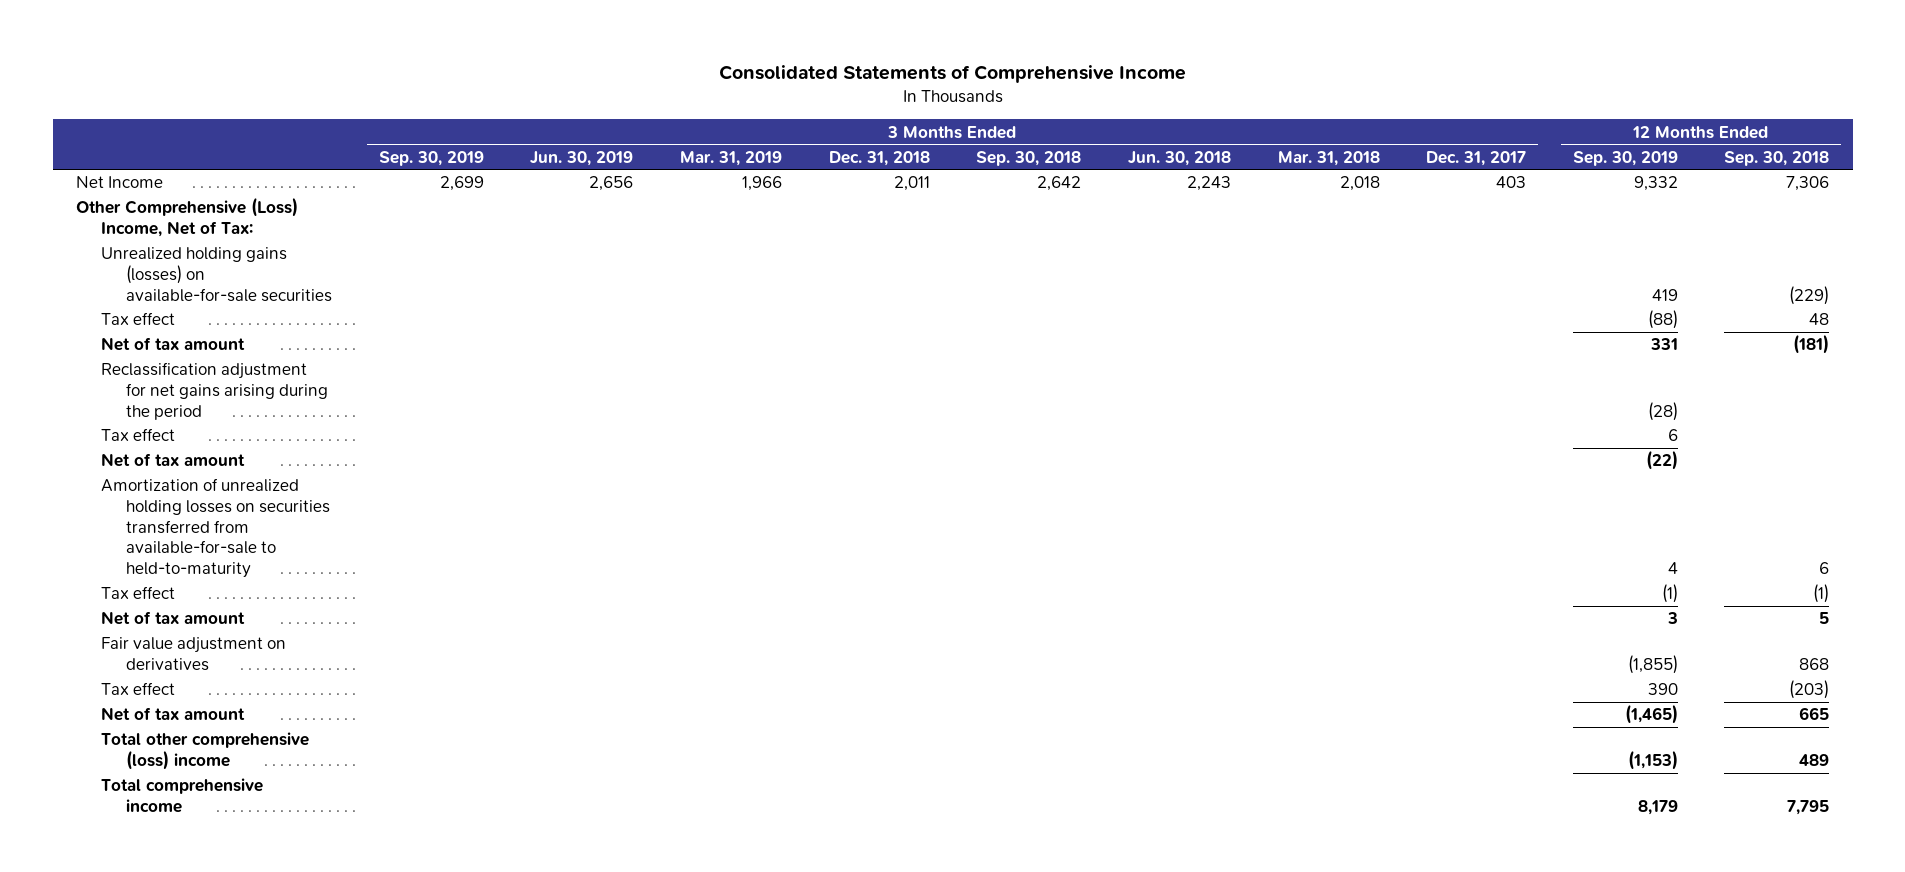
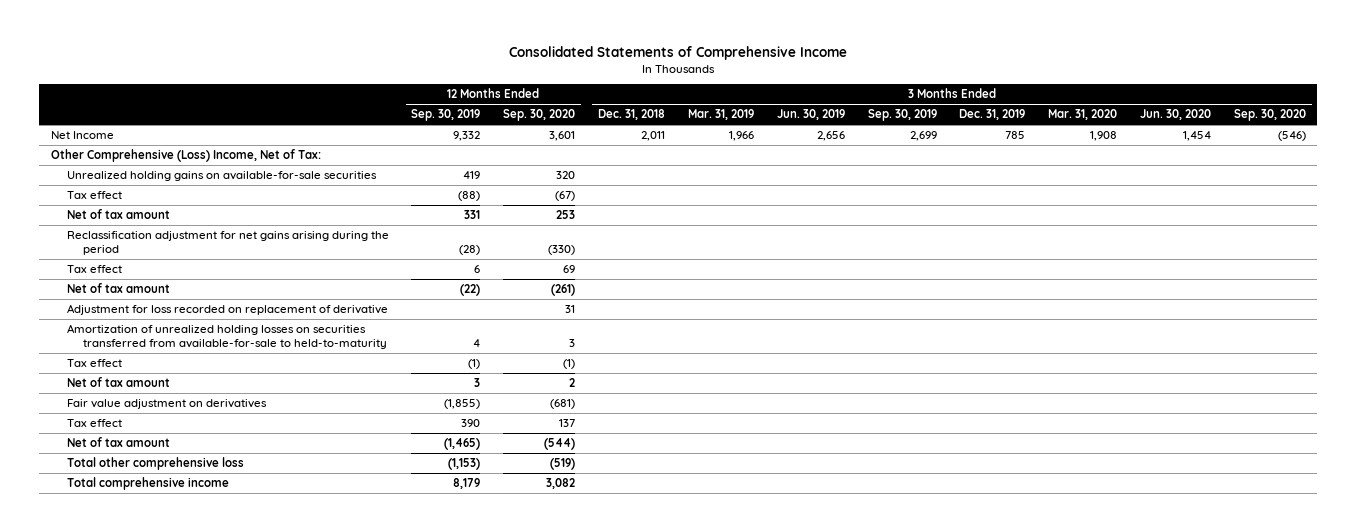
[976,150,1082,166] Sep. 30, 2018 -> none
[1127,150,1231,166] Jun. 30, 2018 -> none
[1277,150,1380,166] Mar. 31, 2018 -> none
[1426,150,1527,166] Dec. 31, 2017 -> none
[1724,150,1830,166] Sep. 30, 2018 -> none
none -> [503,109,576,122] Sep. 30, 2020
none -> [959,109,1026,121] Dec. 31, 2019
none -> [1048,109,1118,121] Mar. 31, 2020
none -> [1140,109,1212,121] Jun. 30, 2020
none -> [1233,109,1306,122] Sep. 30, 2020
[101,247,333,302] Unrealized holding gains (losses) on available-for-sale securities -> [66,171,377,182] Unrealized holding gains on available-for-sale securities
none -> [66,304,388,316] Adjustment for loss recorded on replacement of derivative
[101,732,310,771] Total other comprehensive (loss) income -> [66,457,244,471] Total other comprehensive loss

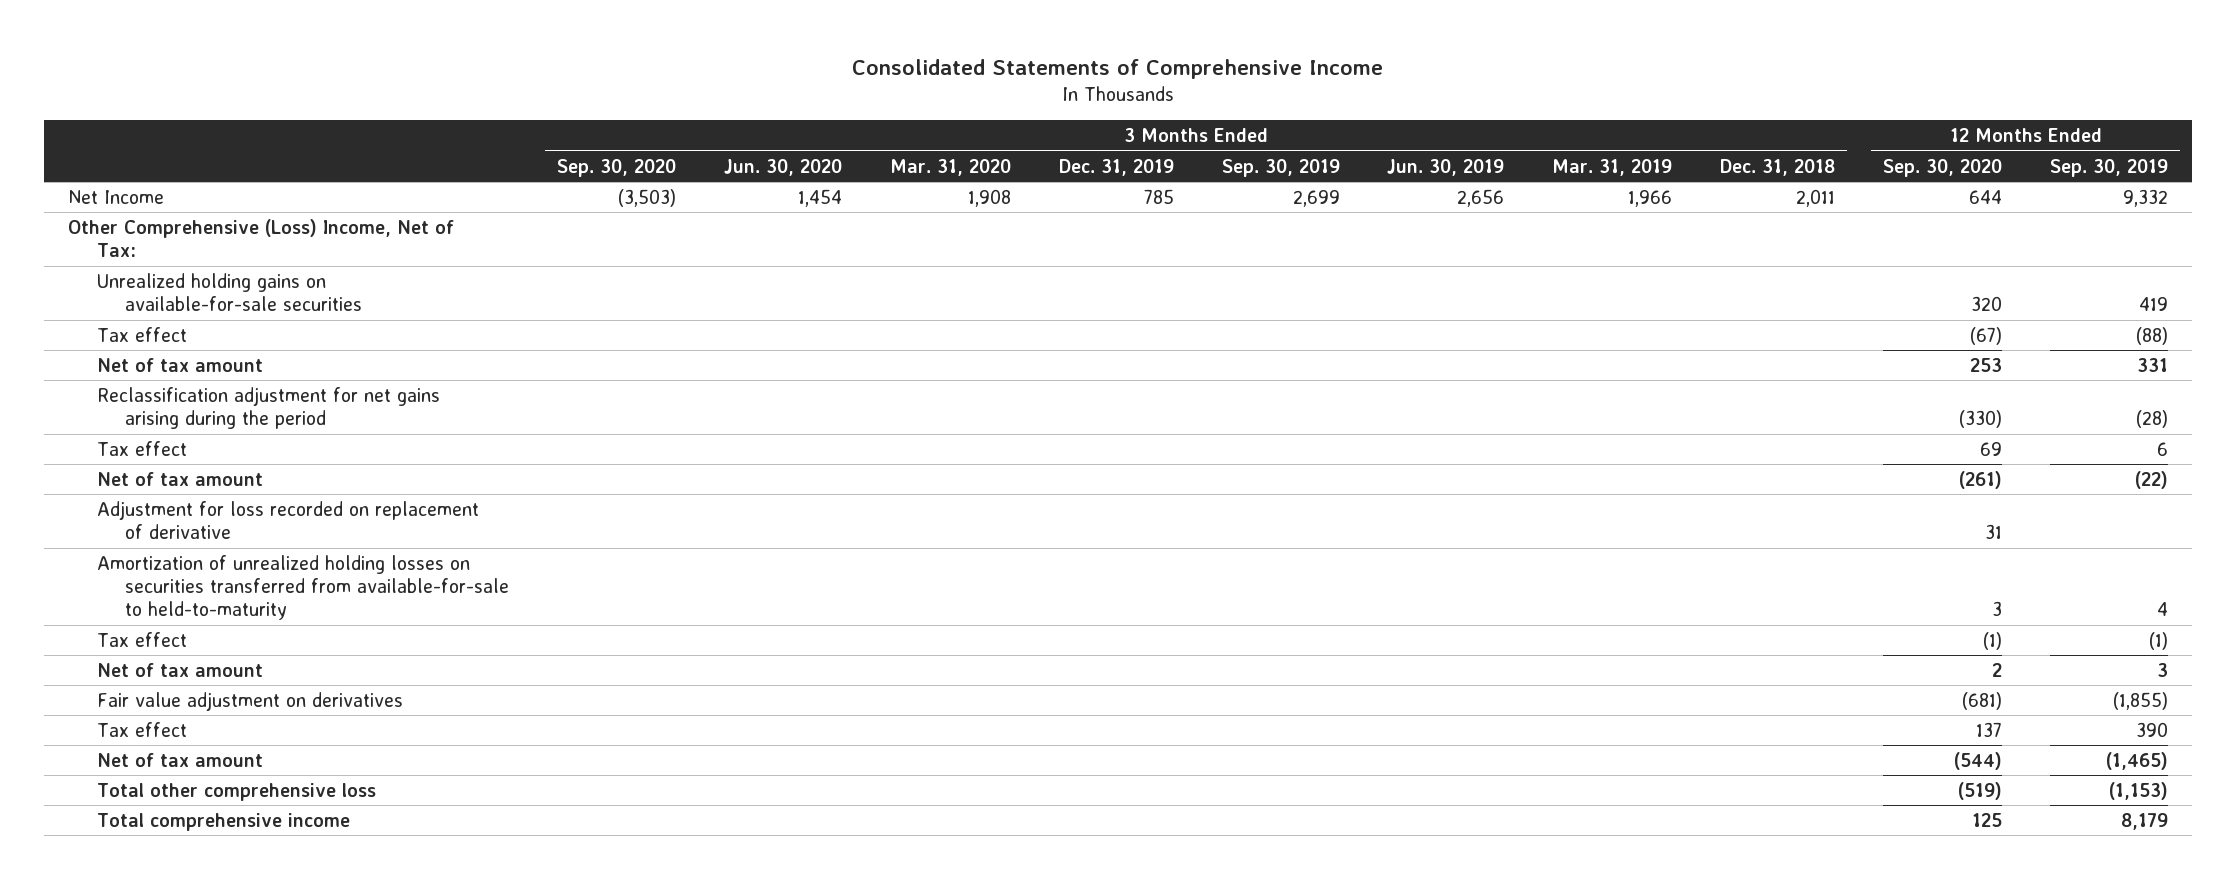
[549,131,576,142] 3,601 -> [1969,189,2003,204] 644
[1277,131,1306,142] (546) -> [617,188,676,207] (3,503)
[546,478,576,490] 3,082 -> [1972,812,2003,827] 125

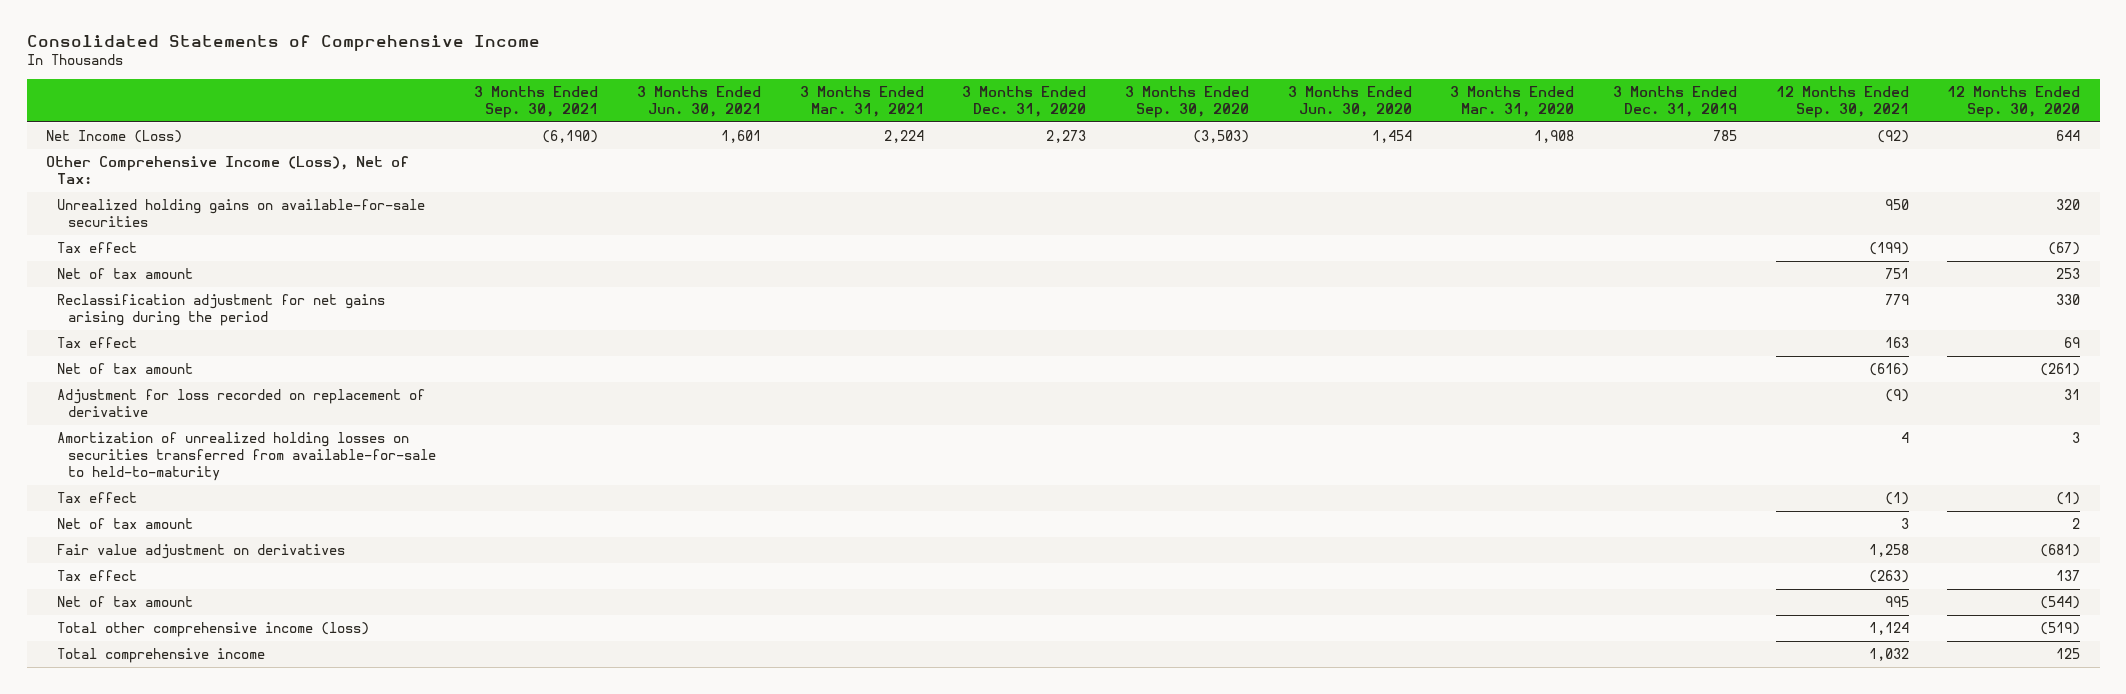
[1221,158,1340,177] Sep. 30, 2019 -> none
[1387,158,1505,176] Jun. 30, 2019 -> none
[1552,158,1673,176] Mar. 31, 2019 -> none
[1720,158,1836,176] Dec. 31, 2018 -> none
[2050,158,2169,177] Sep. 30, 2019 -> none
none -> [474,85,599,119] 3 Months Ended Sep. 30, 2021
none -> [637,85,762,118] 3 Months Ended Jun. 30, 2021
none -> [799,85,924,118] 3 Months Ended Mar. 31, 2021
none -> [962,85,1087,118] 3 Months Ended Dec. 31, 2020
none -> [1775,85,1909,119] 12 Months Ended Sep. 30, 2021
[68,189,165,204] Net Income -> [45,130,182,144] Net Income (Loss)
[68,218,455,258] Other Comprehensive (Loss) Income, Net of Tax: -> [45,156,409,185] Other Comprehensive Income (Loss), Net of Tax:
[1959,410,2003,429] (330) -> [2056,294,2081,306] 330
[96,782,376,801] Total other comprehensive loss -> [56,622,369,638] Total other comprehensive income (loss)

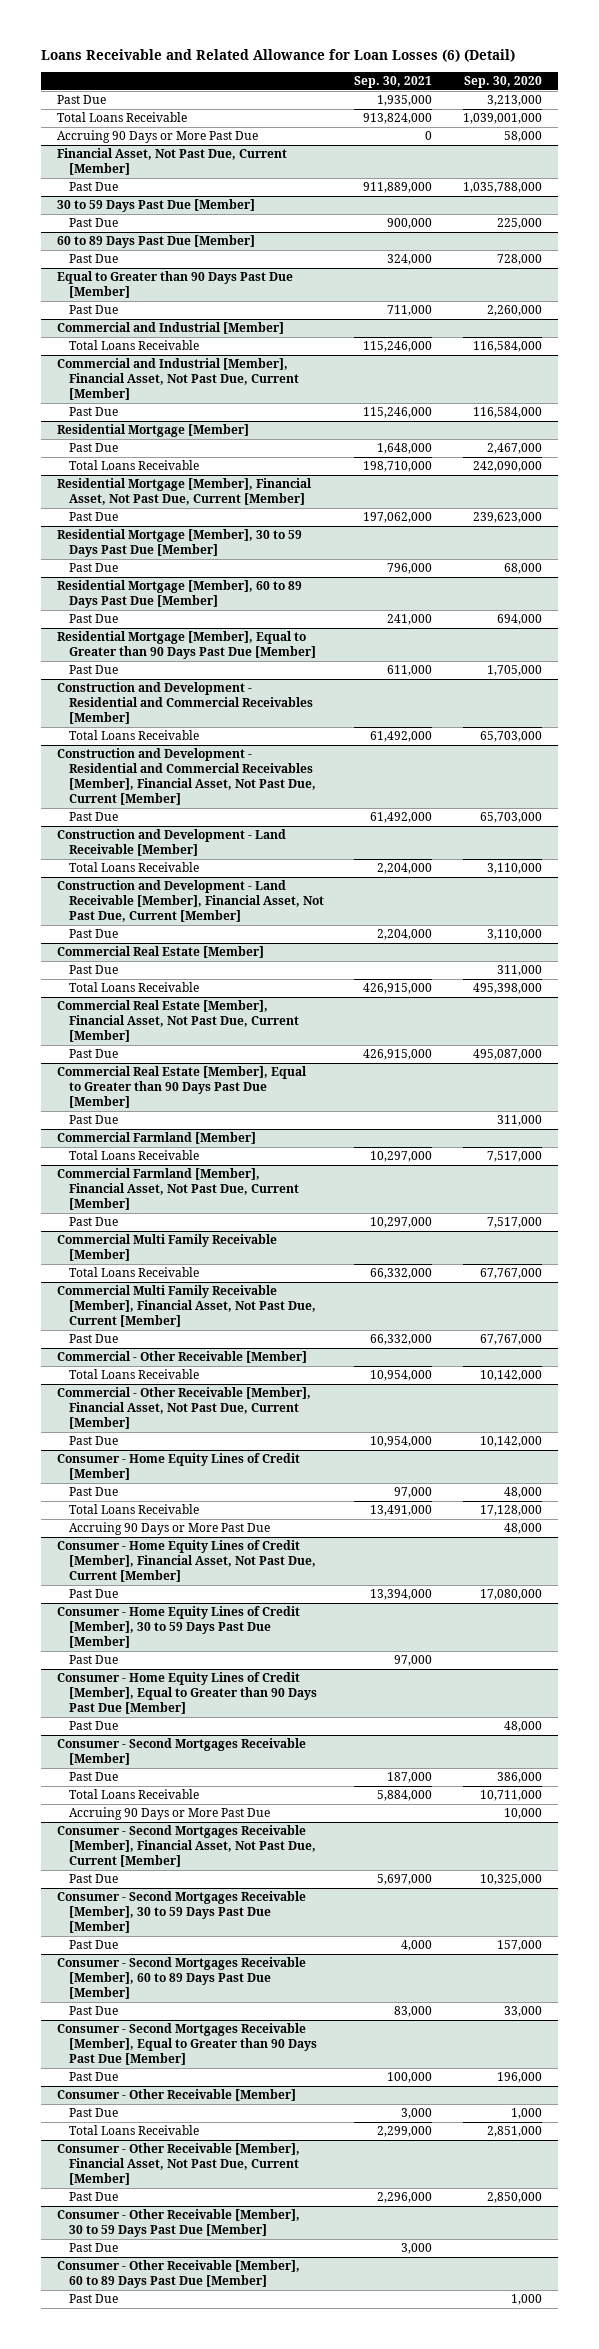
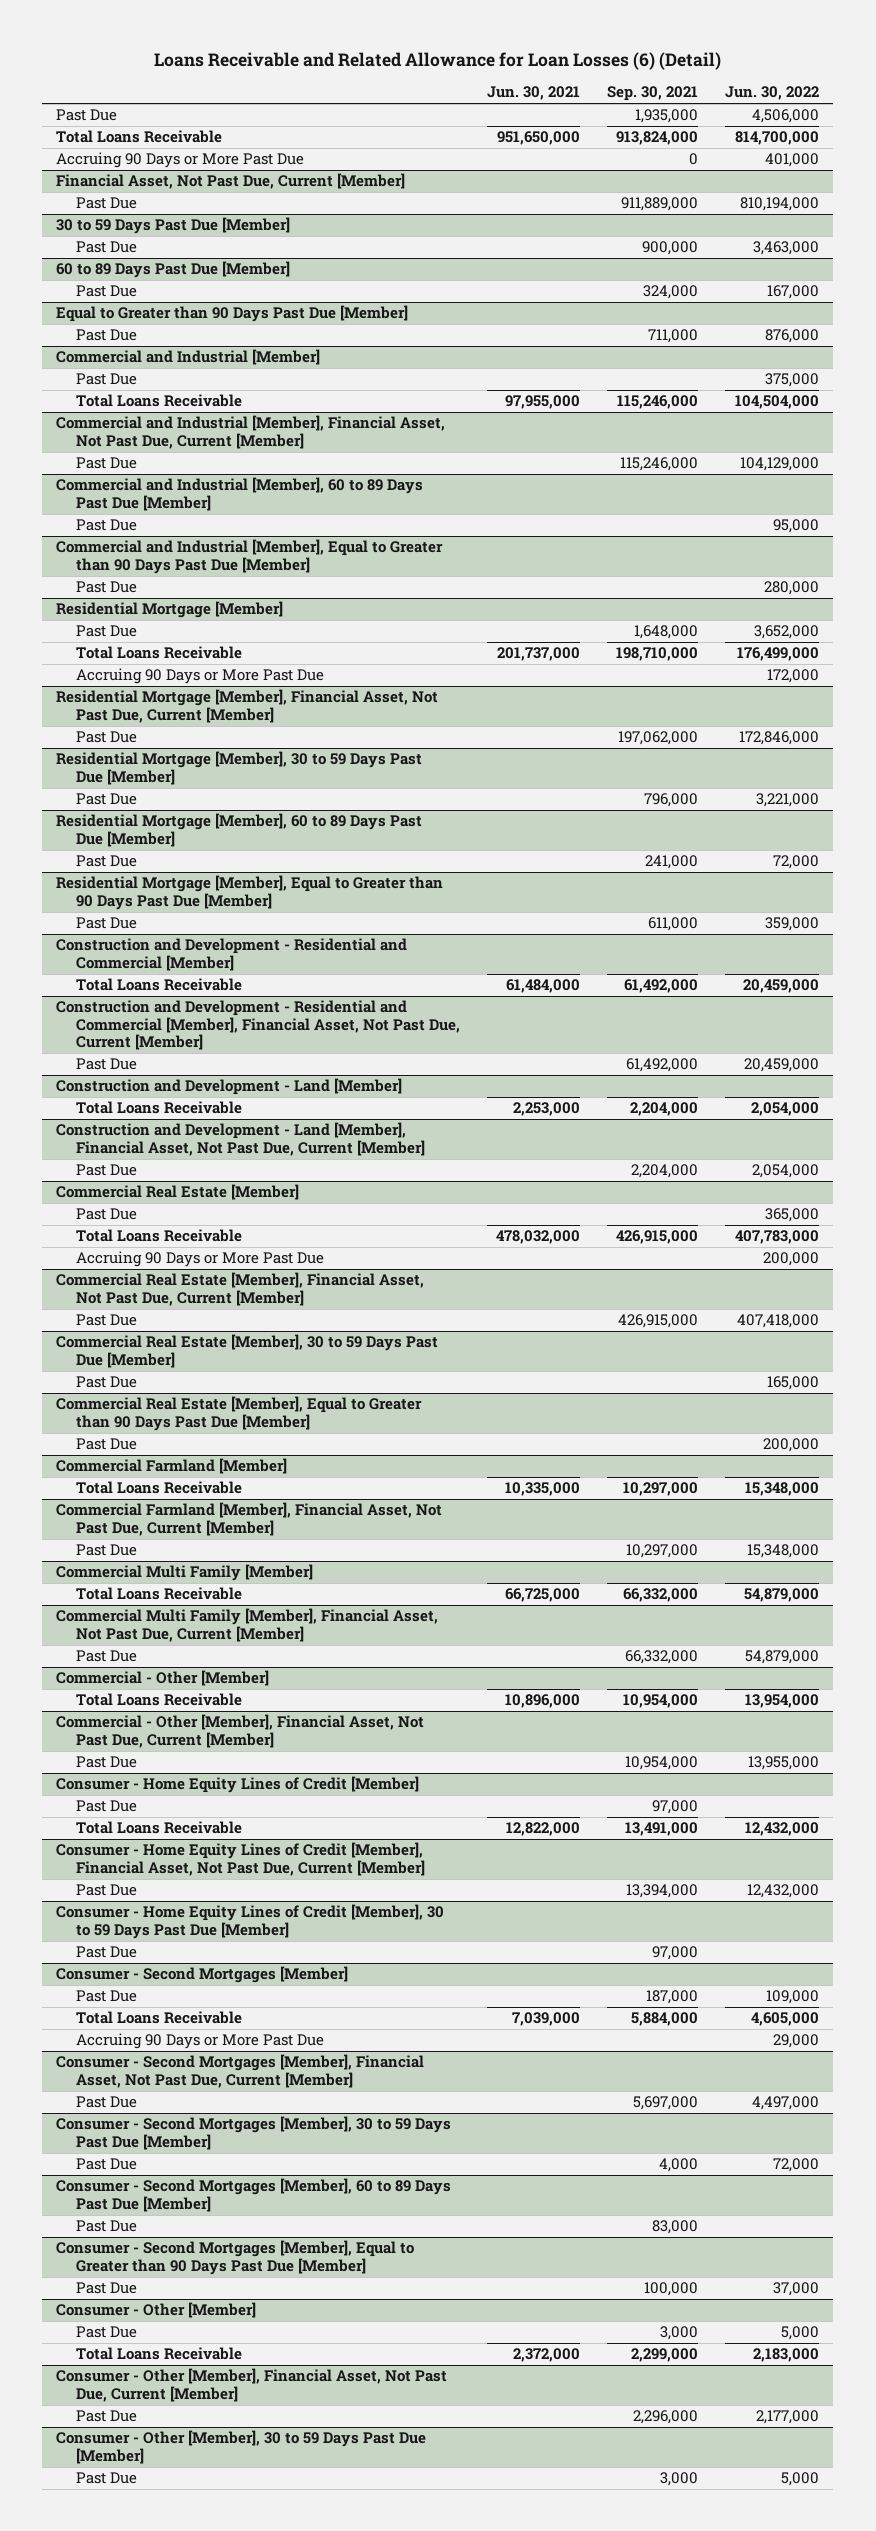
[464,75,543,88] Sep. 30, 2020 -> none
none -> [486,86,580,101] Jun. 30, 2021
none -> [725,86,820,101] Jun. 30, 2022
none -> [75,373,137,386] Past Due
none -> [56,477,424,511] Commercial and Industrial [Member], 60 to 89 Days Past Due [Member]
none -> [75,519,137,532] Past Due
none -> [56,539,444,574] Commercial and Industrial [Member], Equal to Greater than 90 Days Past Due [Member]
none -> [75,581,137,594] Past Due
none -> [75,668,324,685] Accruing 90 Days or More Past Due
[56,682,313,725] Construction and Development - Residential and Commercial Receivables [Member] -> [56,938,408,971] Construction and Development - Residential and Commercial [Member]
[56,748,316,805] Construction and Development - Residential and Commercial Receivables [Member], Financial Asset, Not Past Due, Current [Member] -> [56,1000,460,1051] Construction and Development - Residential and Commercial [Member], Financial Asset, Not Past Due, Current [Member]
[56,829,286,857] Construction and Development - Land Receivable [Member] -> [56,1078,403,1096] Construction and Development - Land [Member]
[56,880,324,923] Construction and Development - Land Receivable [Member], Financial Asset, Not Past Due, Current [Member] -> [56,1122,425,1156] Construction and Development - Land [Member], Financial Asset, Not Past Due, Current [Member]
none -> [75,1251,324,1268] Accruing 90 Days or More Past Due
none -> [56,1334,439,1368] Commercial Real Estate [Member], 30 to 59 Days Past Due [Member]
none -> [75,1376,137,1389] Past Due
[56,1234,277,1262] Commercial Multi Family Receivable [Member] -> [56,1564,314,1582] Commercial Multi Family [Member]
[56,1285,316,1328] Commercial Multi Family Receivable [Member], Financial Asset, Not Past Due, Current [Member] -> [56,1608,439,1642] Commercial Multi Family [Member], Financial Asset, Not Past Due, Current [Member]
[56,1351,307,1364] Commercial - Other Receivable [Member] -> [56,1670,270,1687] Commercial - Other [Member]
[56,1387,311,1430] Commercial - Other Receivable [Member], Financial Asset, Not Past Due, Current [Member] -> [56,1714,425,1748] Commercial - Other [Member], Financial Asset, Not Past Due, Current [Member]
[68,1522,270,1536] Accruing 90 Days or More Past Due -> none
[56,1672,317,1715] Consumer - Home Equity Lines of Credit [Member], Equal to Greater than 90 Days Past Due [Member] -> none
[68,1721,118,1731] Past Due -> none
[56,1738,306,1766] Consumer - Second Mortgages Receivable [Member] -> [56,1966,349,1984] Consumer - Second Mortgages [Member]
[56,1825,316,1868] Consumer - Second Mortgages Receivable [Member], Financial Asset, Not Past Due, Current [Member] -> [56,2054,425,2088] Consumer - Second Mortgages [Member], Financial Asset, Not Past Due, Current [Member]
[56,1891,306,1934] Consumer - Second Mortgages Receivable [Member], 30 to 59 Days Past Due [Member] -> [56,2116,452,2150] Consumer - Second Mortgages [Member], 30 to 59 Days Past Due [Member]
[56,1957,306,2000] Consumer - Second Mortgages Receivable [Member], 60 to 89 Days Past Due [Member] -> [56,2178,452,2212] Consumer - Second Mortgages [Member], 60 to 89 Days Past Due [Member]
[56,2023,317,2066] Consumer - Second Mortgages Receivable [Member], Equal to Greater than 90 Days Past Due [Member] -> [56,2240,415,2275] Consumer - Second Mortgages [Member], Equal to Greater than 90 Days Past Due [Member]
[56,2089,296,2102] Consumer - Other Receivable [Member] -> [56,2302,257,2319] Consumer - Other [Member]
[56,2143,300,2186] Consumer - Other Receivable [Member], Financial Asset, Not Past Due, Current [Member] -> [56,2368,448,2402] Consumer - Other [Member], Financial Asset, Not Past Due, Current [Member]
[56,2209,300,2238] Consumer - Other Receivable [Member], 30 to 59 Days Past Due [Member] -> [56,2430,427,2464] Consumer - Other [Member], 30 to 59 Days Past Due [Member]
[56,2260,300,2289] Consumer - Other Receivable [Member], 60 to 89 Days Past Due [Member] -> none
[68,2294,118,2304] Past Due -> none

